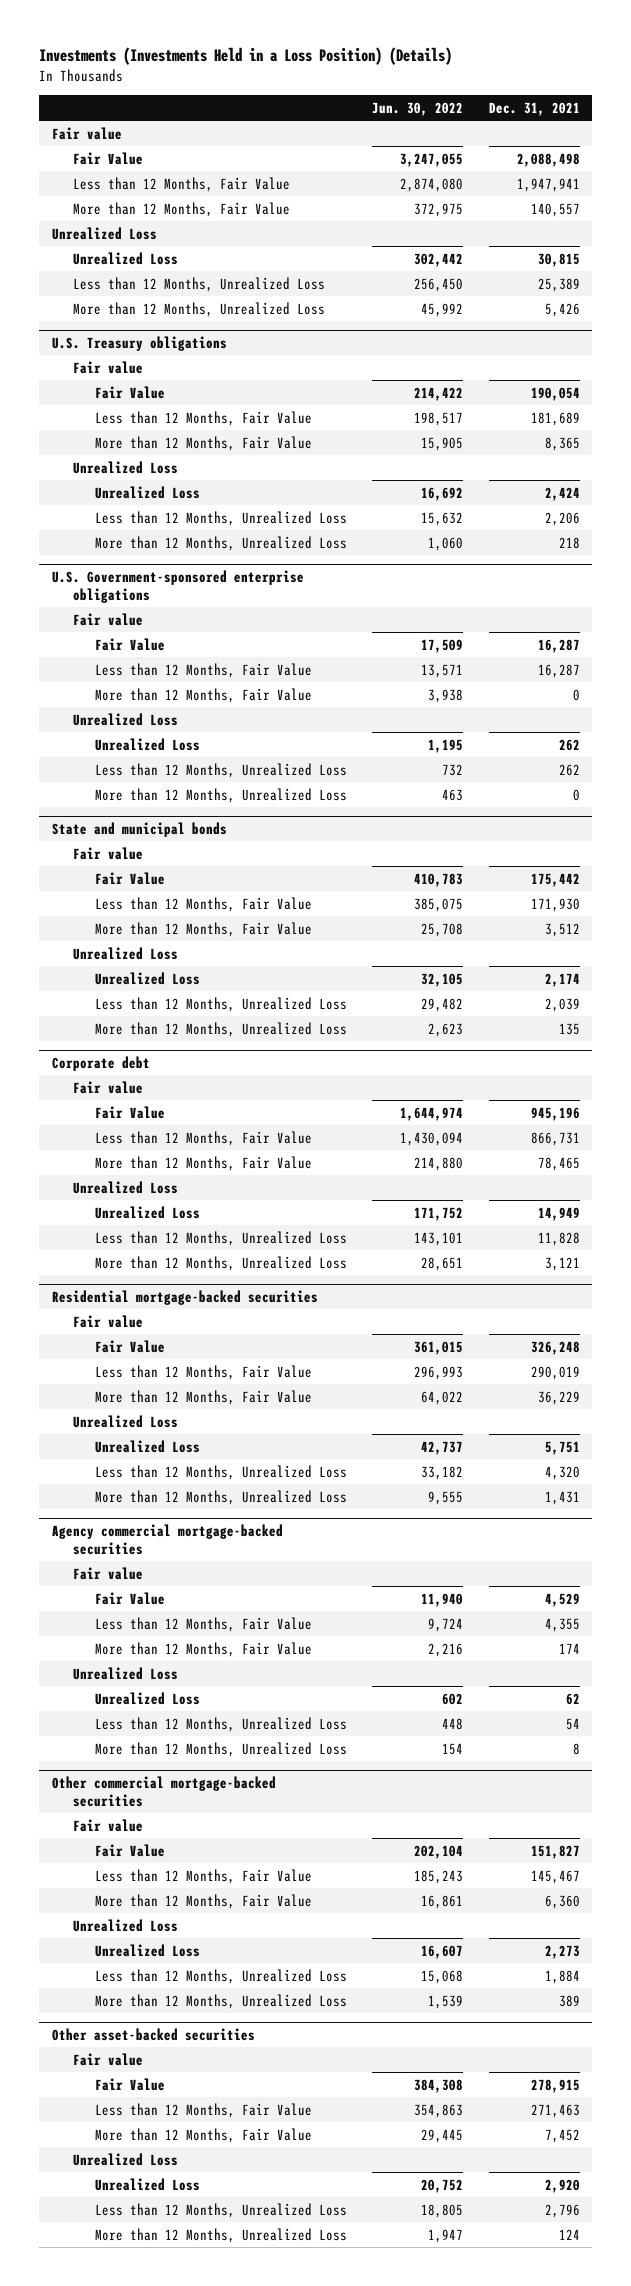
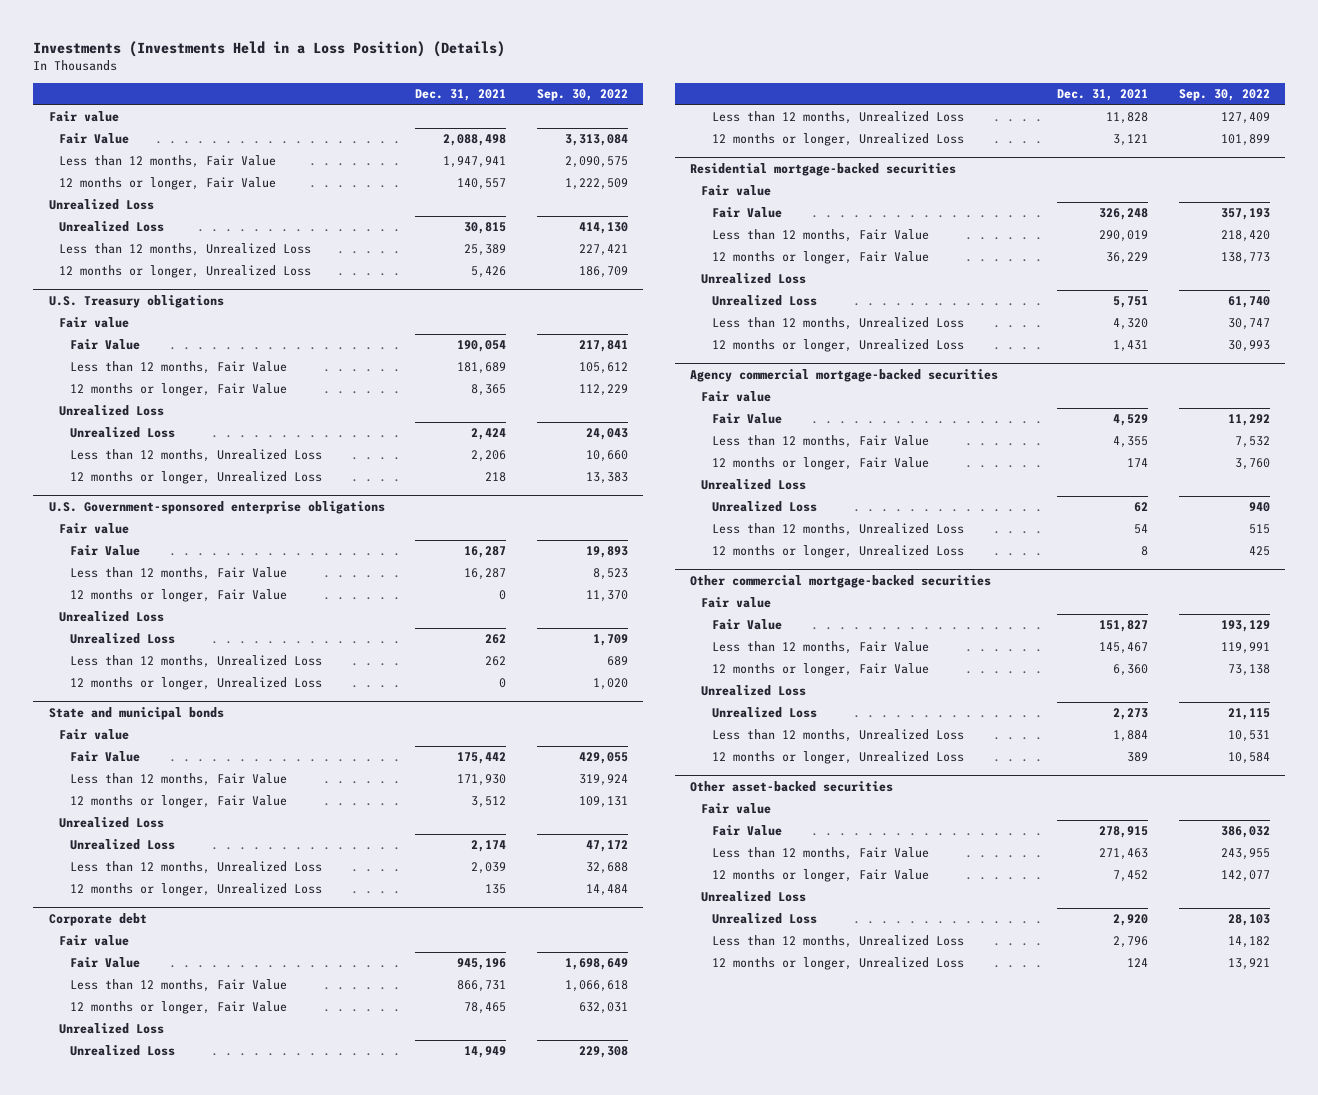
[372,101,464,116] Jun. 30, 2022 -> none
none -> [536,89,628,102] Sep. 30, 2022
[73,176,291,192] Less than 12 Months, Fair Value -> [59,155,277,169] Less than 12 months, Fair Value
[73,201,291,217] More than 12 Months, Fair Value -> [59,177,277,191] 12 months or longer, Fair Value
[73,276,326,292] Less than 12 Months, Unrealized Loss -> [59,243,312,257] Less than 12 months, Unrealized Loss
[73,301,326,317] More than 12 Months, Unrealized Loss -> [59,265,312,279] 12 months or longer, Unrealized Loss
[94,410,312,426] Less than 12 Months, Fair Value -> [70,361,288,375] Less than 12 months, Fair Value
[94,435,312,451] More than 12 Months, Fair Value -> [70,383,288,397] 12 months or longer, Fair Value
[94,510,347,526] Less than 12 Months, Unrealized Loss -> [70,449,323,463] Less than 12 months, Unrealized Loss
[94,535,347,551] More than 12 Months, Unrealized Loss -> [70,471,323,485] 12 months or longer, Unrealized Loss
[94,662,312,678] Less than 12 Months, Fair Value -> [70,567,288,581] Less than 12 months, Fair Value
[94,687,312,703] More than 12 Months, Fair Value -> [70,589,288,603] 12 months or longer, Fair Value
[94,762,347,778] Less than 12 Months, Unrealized Loss -> [70,655,323,669] Less than 12 months, Unrealized Loss
[94,787,347,803] More than 12 Months, Unrealized Loss -> [70,677,323,691] 12 months or longer, Unrealized Loss
[94,896,312,912] Less than 12 Months, Fair Value -> [70,773,288,787] Less than 12 months, Fair Value
[94,921,312,937] More than 12 Months, Fair Value -> [70,795,288,809] 12 months or longer, Fair Value
[94,996,347,1012] Less than 12 Months, Unrealized Loss -> [70,861,323,875] Less than 12 months, Unrealized Loss
[94,1021,347,1037] More than 12 Months, Unrealized Loss -> [70,883,323,897] 12 months or longer, Unrealized Loss
[94,1130,312,1146] Less than 12 Months, Fair Value -> [70,979,288,993] Less than 12 months, Fair Value
[94,1155,312,1171] More than 12 Months, Fair Value -> [70,1001,288,1015] 12 months or longer, Fair Value
[94,1230,347,1246] Less than 12 Months, Unrealized Loss -> [712,111,965,125] Less than 12 months, Unrealized Loss
[94,1255,347,1271] More than 12 Months, Unrealized Loss -> [712,133,965,147] 12 months or longer, Unrealized Loss
[94,1364,312,1380] Less than 12 Months, Fair Value -> [712,229,930,243] Less than 12 months, Fair Value
[94,1389,312,1405] More than 12 Months, Fair Value -> [712,251,930,265] 12 months or longer, Fair Value
[94,1464,347,1480] Less than 12 Months, Unrealized Loss -> [712,317,965,331] Less than 12 months, Unrealized Loss
[94,1489,347,1505] More than 12 Months, Unrealized Loss -> [712,339,965,353] 12 months or longer, Unrealized Loss
[94,1616,312,1632] Less than 12 Months, Fair Value -> [712,435,930,449] Less than 12 months, Fair Value
[94,1641,312,1657] More than 12 Months, Fair Value -> [712,457,930,471] 12 months or longer, Fair Value
[94,1716,347,1732] Less than 12 Months, Unrealized Loss -> [712,523,965,537] Less than 12 months, Unrealized Loss
[94,1741,347,1757] More than 12 Months, Unrealized Loss -> [712,545,965,559] 12 months or longer, Unrealized Loss
[94,1868,312,1884] Less than 12 Months, Fair Value -> [712,641,930,655] Less than 12 months, Fair Value
[94,1893,312,1909] More than 12 Months, Fair Value -> [712,663,930,677] 12 months or longer, Fair Value
[94,1968,347,1984] Less than 12 Months, Unrealized Loss -> [712,729,965,743] Less than 12 months, Unrealized Loss
[94,1993,347,2009] More than 12 Months, Unrealized Loss -> [712,751,965,765] 12 months or longer, Unrealized Loss
[94,2102,312,2118] Less than 12 Months, Fair Value -> [712,847,930,861] Less than 12 months, Fair Value
[94,2127,312,2143] More than 12 Months, Fair Value -> [712,869,930,883] 12 months or longer, Fair Value
[94,2202,347,2218] Less than 12 Months, Unrealized Loss -> [712,935,965,949] Less than 12 months, Unrealized Loss
[94,2227,347,2243] More than 12 Months, Unrealized Loss -> [712,957,965,971] 12 months or longer, Unrealized Loss

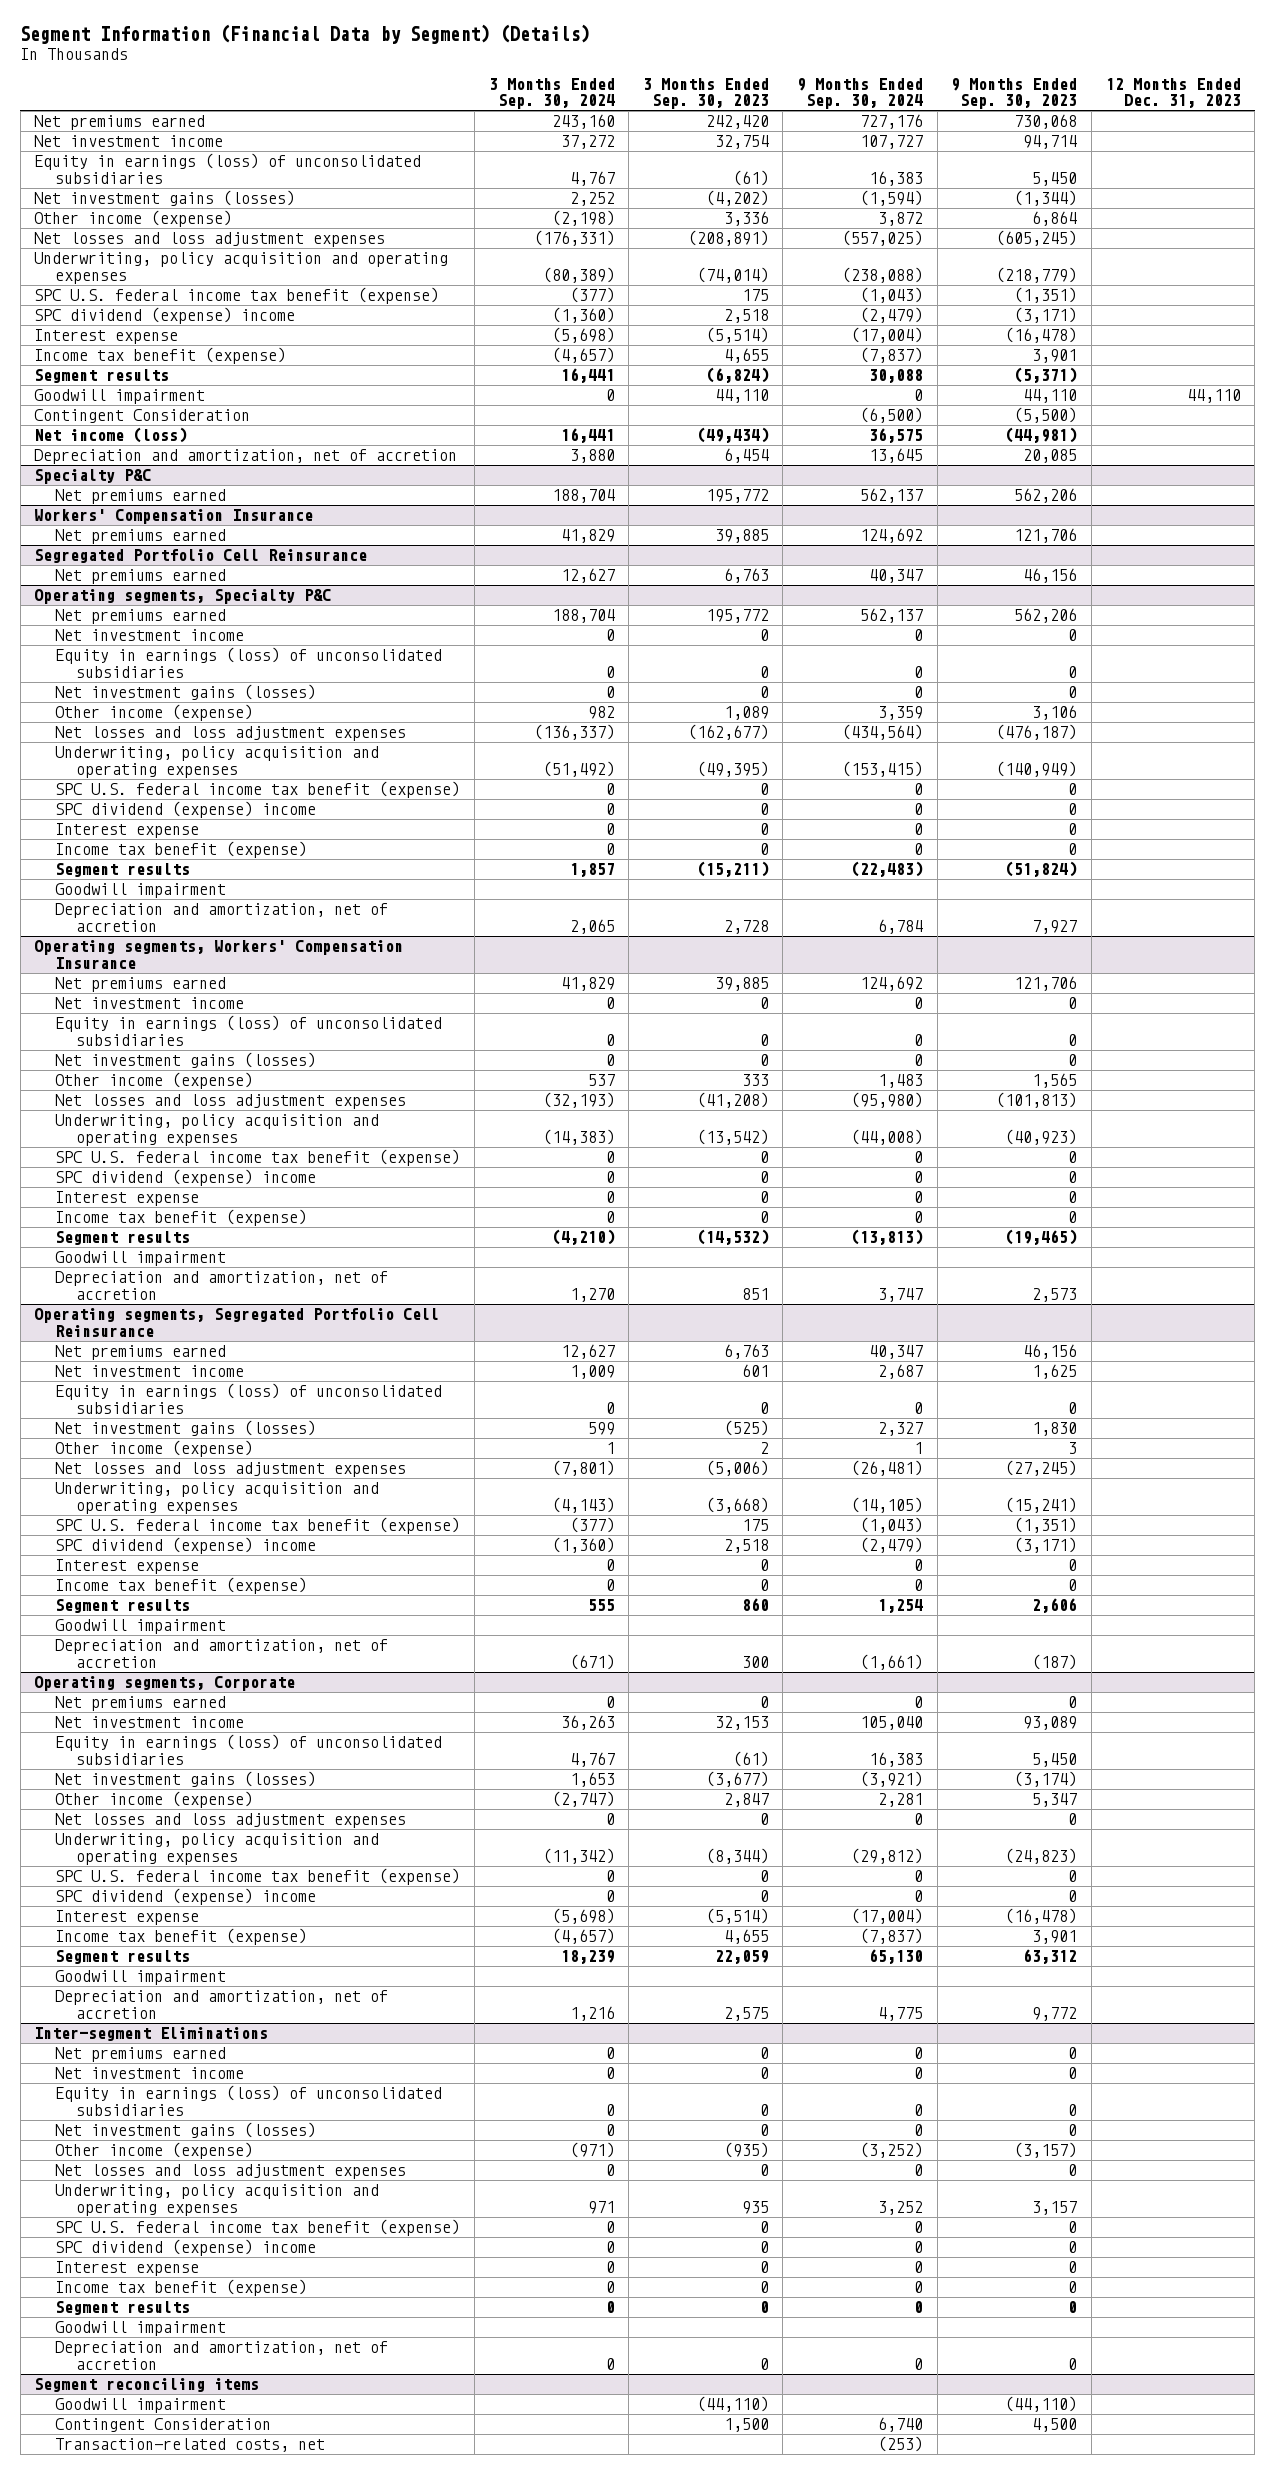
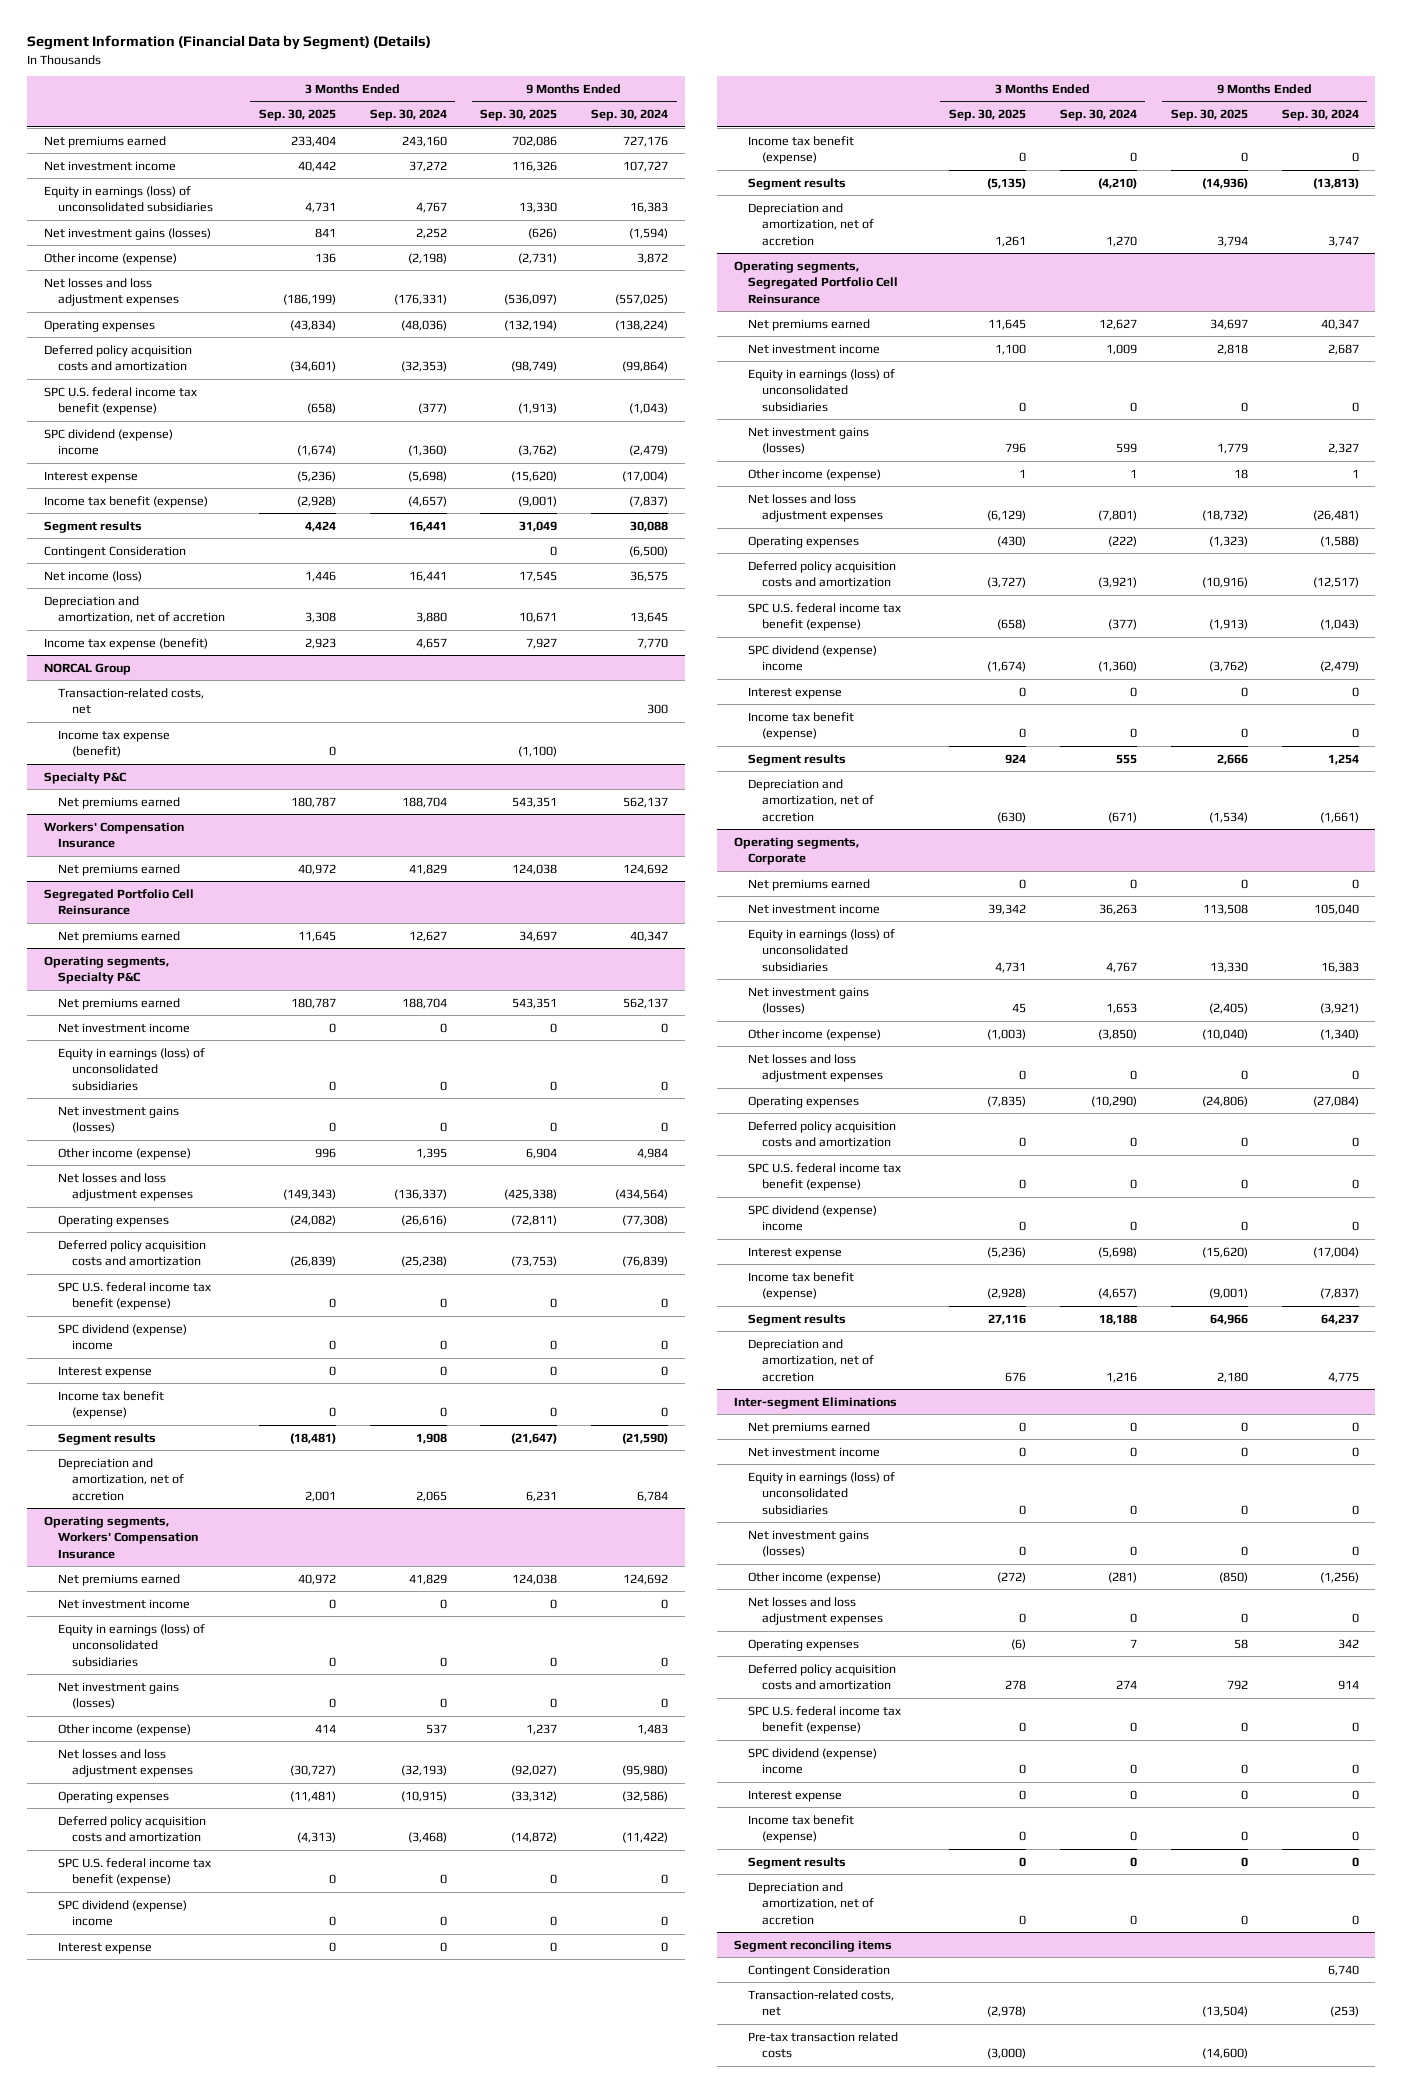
[642,77,769,110] 3 Months Ended Sep. 30, 2023 -> none
[951,77,1078,110] 9 Months Ended Sep. 30, 2023 -> none
[1105,77,1241,109] 12 Months Ended Dec. 31, 2023 -> none
none -> [258,109,336,122] Sep. 30, 2025
none -> [480,109,558,122] Sep. 30, 2025
[34,252,449,285] Underwriting, policy acquisition and operating expenses -> [43,319,155,332] Operating expenses
[542,267,615,284] (80,389) -> [400,319,447,331] (48,036)
[842,267,924,284] (238,088) -> [615,319,669,331] (138,224)
none -> [43,344,192,372] Deferred policy acquisition costs and amortization
[34,389,206,405] Goodwill impairment -> none
none -> [43,637,208,650] Income tax expense (benefit)
none -> [43,662,131,675] NORCAL Group
none -> [57,687,204,715] Transaction-related costs, net
none -> [57,729,170,758] Income tax expense (benefit)
[587,706,615,720] 982 -> [415,1147,447,1159] 1,395
[878,706,924,721] 3,359 -> [637,1147,669,1159] 4,984
[55,746,380,779] Underwriting, policy acquisition and operating expenses -> [57,1214,169,1227] Operating expenses
[542,761,615,778] (51,492) -> [400,1214,447,1226] (26,616)
[842,761,924,778] (153,415) -> [622,1214,669,1226] (77,308)
none -> [57,1239,206,1267] Deferred policy acquisition costs and amortization
[55,883,227,899] Goodwill impairment -> none
[569,863,615,878] 1,857 -> [415,1432,447,1444] 1,908
[851,861,924,878] (22,483) -> [622,1432,669,1444] (21,590)
[55,1114,380,1147] Underwriting, policy acquisition and operating expenses -> [57,1790,169,1803] Operating expenses
[542,1129,615,1146] (14,383) -> [400,1790,447,1802] (10,915)
[851,1129,924,1146] (44,008) -> [622,1790,669,1802] (32,586)
none -> [57,1815,206,1843] Deferred policy acquisition costs and amortization
[55,1251,227,1267] Goodwill impairment -> none
[55,1482,380,1515] Underwriting, policy acquisition and operating expenses -> [748,535,860,548] Operating expenses
[551,1497,615,1514] (4,143) -> [1107,535,1137,547] (222)
[851,1497,924,1514] (14,105) -> [1319,535,1359,547] (1,588)
none -> [748,560,897,588] Deferred policy acquisition costs and amortization
[55,1619,227,1635] Goodwill impairment -> none
[551,1791,615,1808] (2,747) -> [1097,1028,1137,1040] (3,850)
[878,1793,924,1808] 2,281 -> [1319,1028,1359,1040] (1,340)
[55,1833,380,1866] Underwriting, policy acquisition and operating expenses -> [748,1095,860,1108] Operating expenses
[542,1848,615,1865] (11,342) -> [1090,1095,1137,1107] (10,290)
[851,1848,924,1865] (29,812) -> [1312,1095,1359,1107] (27,084)
none -> [748,1120,897,1148] Deferred policy acquisition costs and amortization
[55,1970,227,1986] Goodwill impairment -> none
[560,1950,615,1965] 18,239 -> [1098,1313,1137,1325] 18,188
[869,1949,924,1965] 65,130 -> [1320,1313,1359,1325] 64,237
[569,2142,615,2159] (971) -> [1107,1571,1137,1583] (281)
[860,2142,924,2159] (3,252) -> [1319,1571,1359,1583] (1,256)
[55,2184,380,2217] Underwriting, policy acquisition and operating expenses -> [748,1638,860,1651] Operating expenses
[587,2201,615,2215] 971 -> [1129,1638,1137,1648] 7
[878,2201,924,2216] 3,252 -> [1337,1638,1359,1649] 342
none -> [748,1663,897,1691] Deferred policy acquisition costs and amortization
[55,2321,227,2337] Goodwill impairment -> none
[55,2398,227,2414] Goodwill impairment -> none
none -> [748,2031,899,2059] Pre-tax transaction related costs

